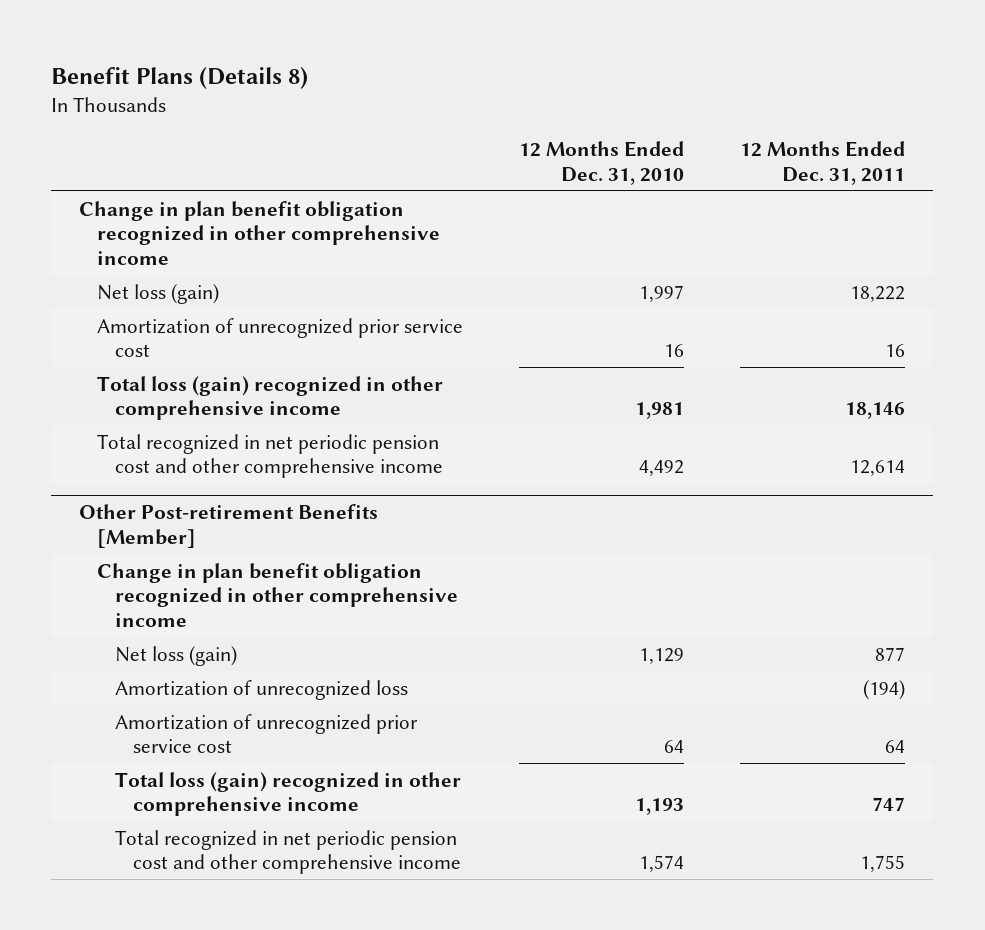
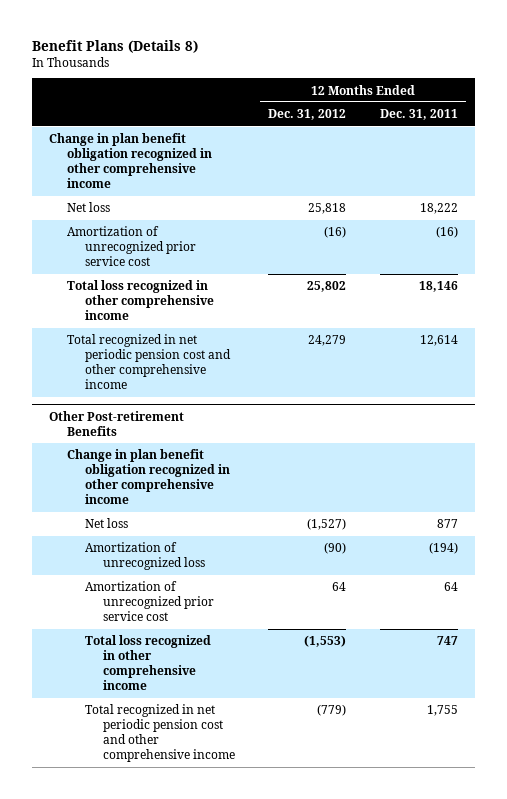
[519,141,685,185] 12 Months Ended Dec. 31, 2010 -> none
none -> [268,109,347,121] Dec. 31, 2012
[97,283,220,304] Net loss (gain) -> [66,202,110,213] Net loss
[885,344,906,358] 16 -> [435,226,458,239] (16)
[97,375,444,421] Total loss (gain) recognized in other comprehensive income -> [66,280,214,321] Total loss recognized in other comprehensive income
[79,503,379,548] Other Post-retirement Benefits [Member] -> [48,410,184,436] Other Post-retirement Benefits
[114,645,237,666] Net loss (gain) -> [84,518,128,529] Net loss
[114,771,461,817] Total loss (gain) recognized in other comprehensive income -> [84,635,211,691] Total loss recognized in other comprehensive income

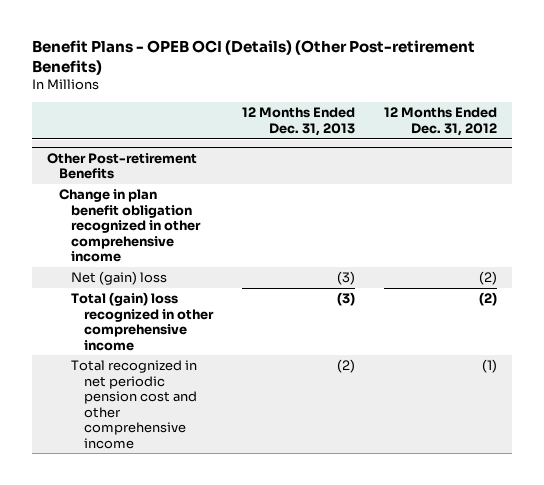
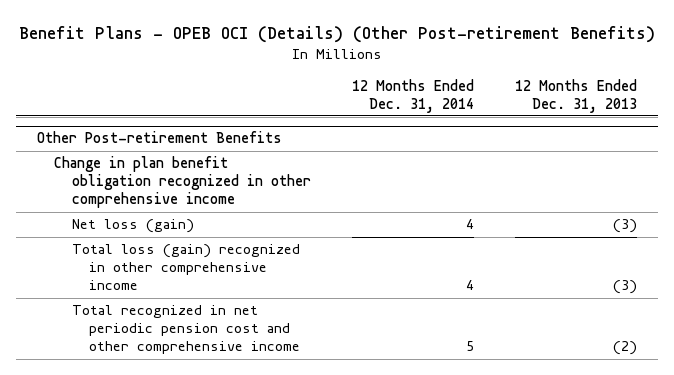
[384,107,498,136] 12 Months Ended Dec. 31, 2012 -> none
none -> [351,78,474,113] 12 Months Ended Dec. 31, 2014
[71,271,168,286] Net (gain) loss -> [71,219,194,234] Net loss (gain)
[71,292,214,351] Total (gain) loss recognized in other comprehensive income -> [71,244,300,291] Total loss (gain) recognized in other comprehensive income

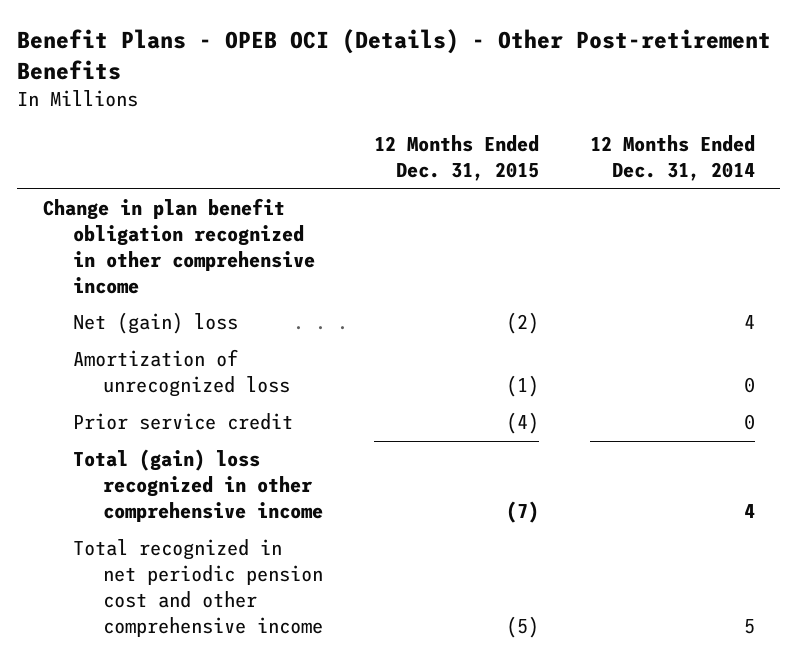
[18,25,655,43] Benefit Plans - OPEB OCI (Details) (Other Post-retirement Benefits) -> [17,29,772,81] Benefit Plans - OPEB OCI (Details) - Other Post-retirement Benefits
[514,78,637,113] 12 Months Ended Dec. 31, 2013 -> none
none -> [373,135,539,182] 12 Months Ended Dec. 31, 2015
[36,131,282,144] Other Post-retirement Benefits -> none
[71,219,194,234] Net loss (gain) -> [72,312,238,335] Net (gain) loss
none -> [72,349,290,398] Amortization of unrecognized loss
none -> [72,413,293,431] Prior service credit
[71,244,300,291] Total loss (gain) recognized in other comprehensive income -> [72,449,323,523] Total (gain) loss recognized in other comprehensive income

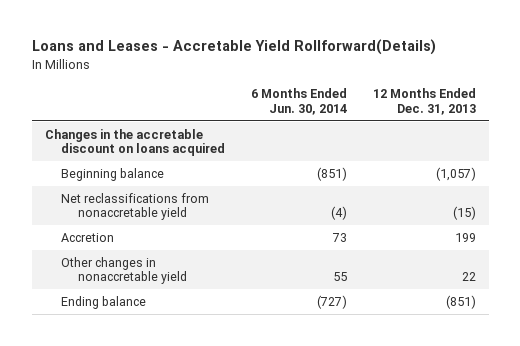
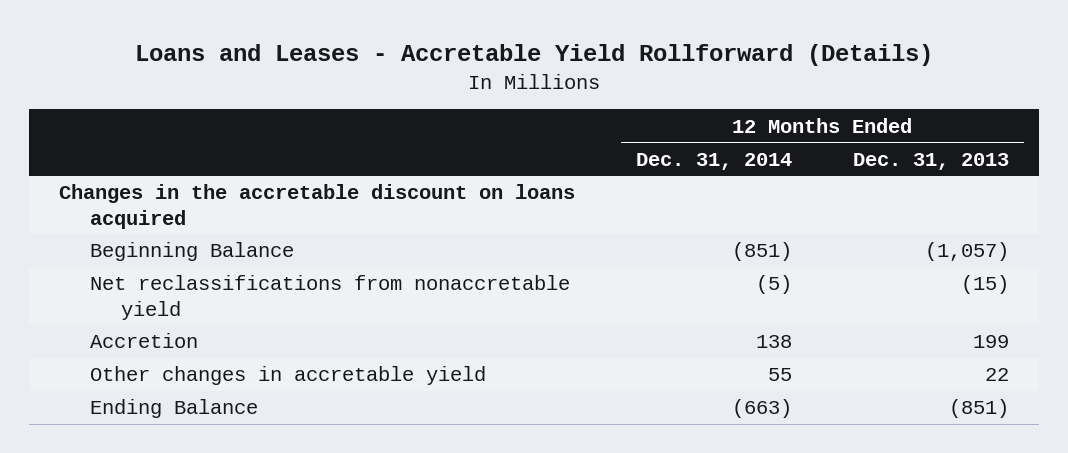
[31,39,436,56] Loans and Leases - Accretable Yield Rollforward(Details) -> [134,43,933,66] Loans and Leases - Accretable Yield Rollforward (Details)
[251,88,348,115] 6 Months Ended Jun. 30, 2014 -> none
none -> [635,152,792,170] Dec. 31, 2014
[61,167,165,181] Beginning balance -> [89,242,294,262] Beginning Balance
[61,256,188,285] Other changes in nonaccretable yield -> [89,366,486,386] Other changes in accretable yield
[61,295,147,309] Ending balance -> [89,399,258,419] Ending Balance

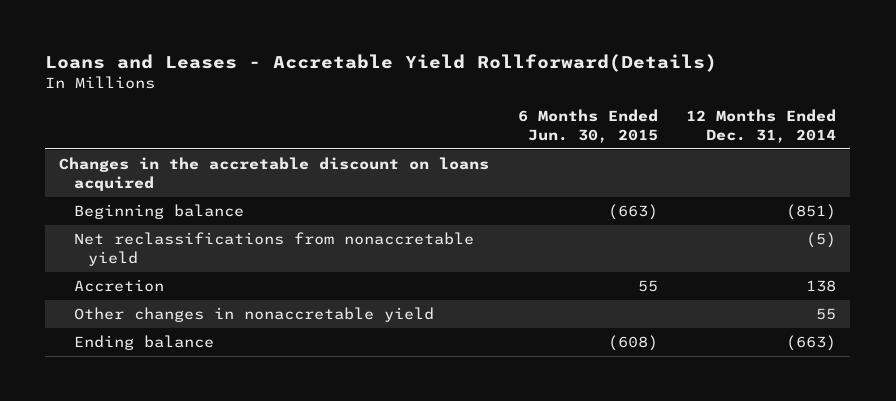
[134,43,933,66] Loans and Leases - Accretable Yield Rollforward (Details) -> [45,53,718,72] Loans and Leases - Accretable Yield Rollforward(Details)
[852,152,1009,170] Dec. 31, 2013 -> none
none -> [517,109,658,143] 6 Months Ended Jun. 30, 2015
[89,242,294,262] Beginning Balance -> [73,204,244,220] Beginning balance
[89,366,486,386] Other changes in accretable yield -> [73,307,434,323] Other changes in nonaccretable yield
[89,399,258,419] Ending Balance -> [73,335,214,351] Ending balance

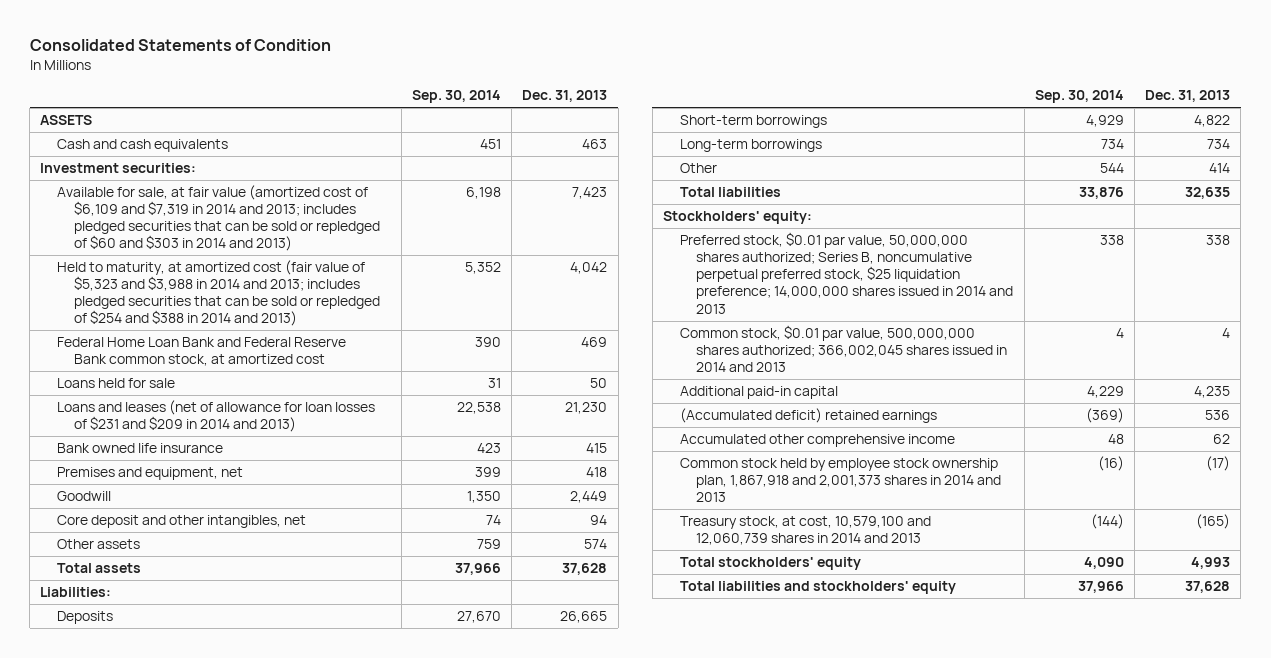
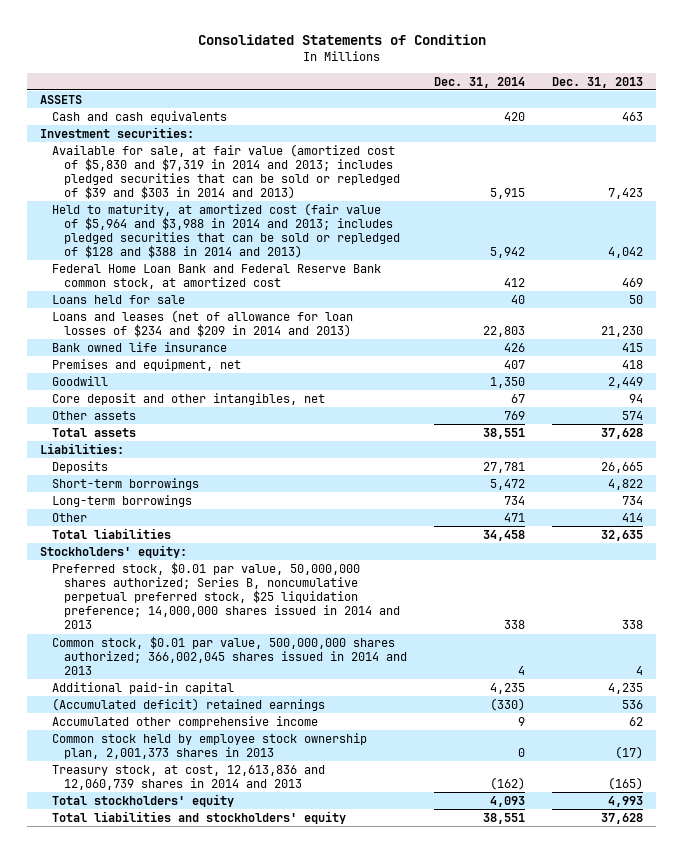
[412,90,502,104] Sep. 30, 2014 -> none
none -> [433,76,525,88] Dec. 31, 2014
[57,184,380,252] Available for sale, at fair value (amortized cost of $6,109 and $7,319 in 2014 and 2013; includes pledged securities that can be sold or repledged of $60 and $303 in 2014 and 2013) -> [52,143,400,200] Available for sale, at fair value (amortized cost of $5,830 and $7,319 in 2014 and 2013; includes pledged securities that can be sold or repledged of $39 and $303 in 2014 and 2013)
[57,259,380,327] Held to maturity, at amortized cost (fair value of $5,323 and $3,988 in 2014 and 2013; includes pledged securities that can be sold or repledged of $254 and $388 in 2014 and 2013) -> [52,202,400,259] Held to maturity, at amortized cost (fair value of $5,964 and $3,988 in 2014 and 2013; includes pledged securities that can be sold or repledged of $128 and $388 in 2014 and 2013)
[57,399,376,433] Loans and leases (net of allowance for loan losses of $231 and $209 in 2014 and 2013) -> [52,309,354,337] Loans and leases (net of allowance for loan losses of $234 and $209 in 2014 and 2013)
[679,457,1002,503] Common stock held by employee stock ownership plan, 1,867,918 and 2,001,373 shares in 2014 and 2013 -> [52,732,368,759] Common stock held by employee stock ownership plan, 2,001,373 shares in 2013
[679,515,931,546] Treasury stock, at cost, 10,579,100 and 12,060,739 shares in 2014 and 2013 -> [52,764,326,790] Treasury stock, at cost, 12,613,836 and 12,060,739 shares in 2014 and 2013

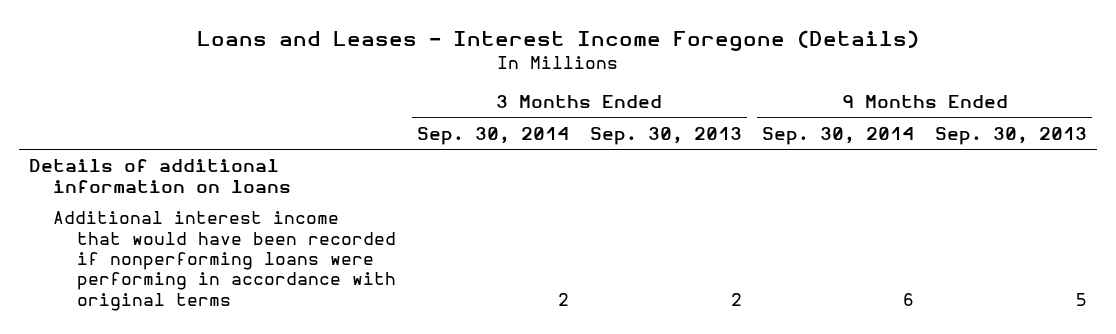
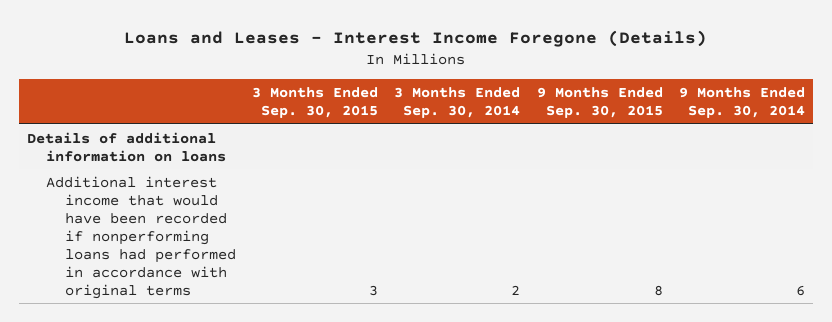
[589,126,742,145] Sep. 30, 2013 -> none
[934,126,1087,145] Sep. 30, 2013 -> none
none -> [252,86,379,118] 3 Months Ended Sep. 30, 2015
none -> [536,86,663,118] 9 Months Ended Sep. 30, 2015
[53,211,397,311] Additional interest income that would have been recorded if nonperforming loans were performing in accordance with original terms -> [46,175,237,299] Additional interest income that would have been recorded if nonperforming loans had performed in accordance with original terms

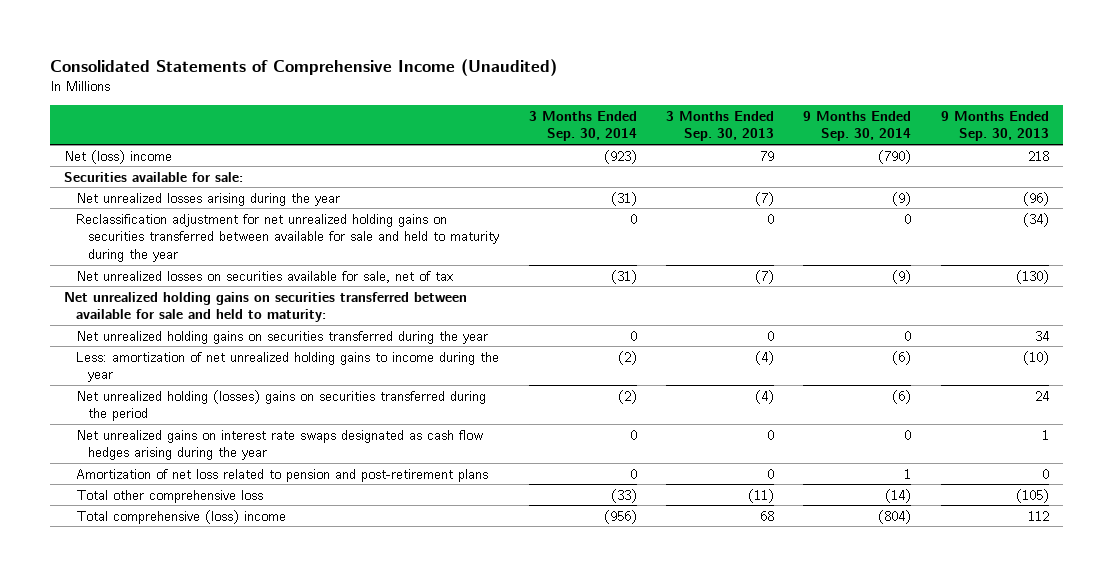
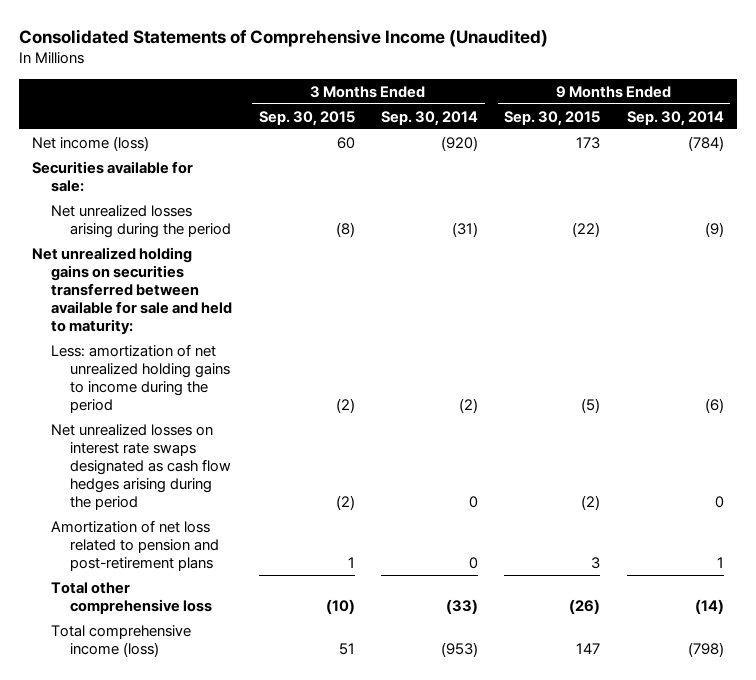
[665,110,774,142] 3 Months Ended Sep. 30, 2013 -> none
[940,110,1049,142] 9 Months Ended Sep. 30, 2013 -> none
none -> [258,110,355,126] Sep. 30, 2015
none -> [504,110,601,126] Sep. 30, 2015
[64,149,173,164] Net (loss) income -> [32,136,150,152] Net income (loss)
[603,149,637,164] (923) -> [440,136,478,152] (920)
[878,149,912,164] (790) -> [687,136,724,152] (784)
[76,213,499,262] Reclassification adjustment for net unrealized holding gains on securities transferred between available for sale and held to maturity during the year -> none
[76,270,454,283] Net unrealized losses on securities available for sale, net of tax -> none
[76,192,341,206] Net unrealized losses arising during the year -> [51,205,231,238] Net unrealized losses arising during the period
[76,330,489,344] Net unrealized holding gains on securities transferred during the year -> none
[76,389,487,422] Net unrealized holding (losses) gains on securities transferred during the period -> none
[76,351,500,383] Less: amortization of net unrealized holding gains to income during the year -> [51,344,230,413] Less: amortization of net unrealized holding gains to income during the period
[76,429,484,461] Net unrealized gains on interest rate swaps designated as cash flow hedges arising during the year -> [51,424,231,510] Net unrealized losses on interest rate swaps designated as cash flow hedges arising during the period
[76,509,287,524] Total comprehensive (loss) income -> [51,625,192,657] Total comprehensive income (loss)
[603,509,637,524] (956) -> [440,641,478,657] (953)
[878,509,912,524] (804) -> [687,641,724,657] (798)

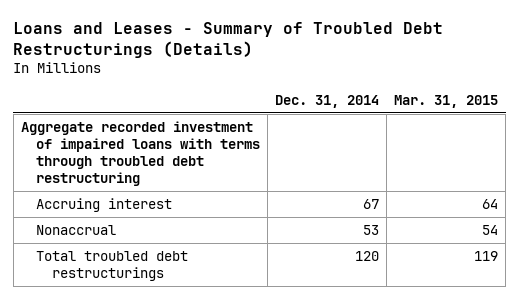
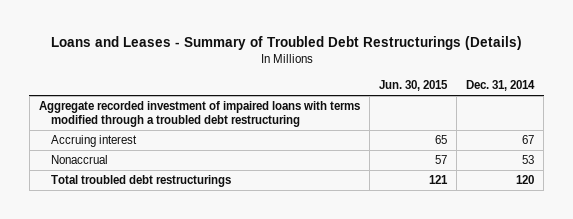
[394,94,499,108] Mar. 31, 2015 -> none
none -> [379,79,449,91] Jun. 30, 2015
[20,121,261,186] Aggregate recorded investment of impaired loans with terms through troubled debt restructuring -> [39,101,361,128] Aggregate recorded investment of impaired loans with terms modified through a troubled debt restructuring

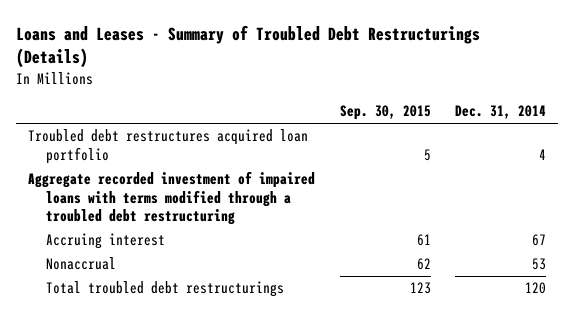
[379,79,449,91] Jun. 30, 2015 -> none
none -> [339,105,431,121] Sep. 30, 2015
none -> [28,129,309,164] Troubled debt restructures acquired loan portfolio

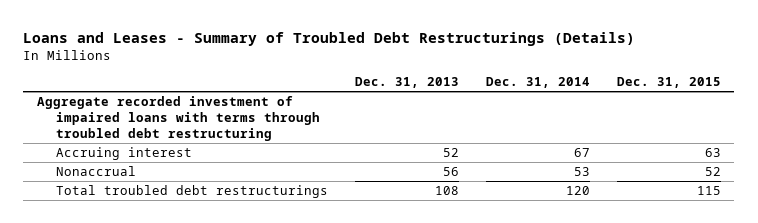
[339,105,431,121] Sep. 30, 2015 -> none
none -> [354,77,459,89] Dec. 31, 2013
none -> [616,77,721,89] Dec. 31, 2015
[28,129,309,164] Troubled debt restructures acquired loan portfolio -> none
[28,171,316,226] Aggregate recorded investment of impaired loans with terms modified through a troubled debt restructuring -> [36,95,320,141] Aggregate recorded investment of impaired loans with terms through troubled debt restructuring

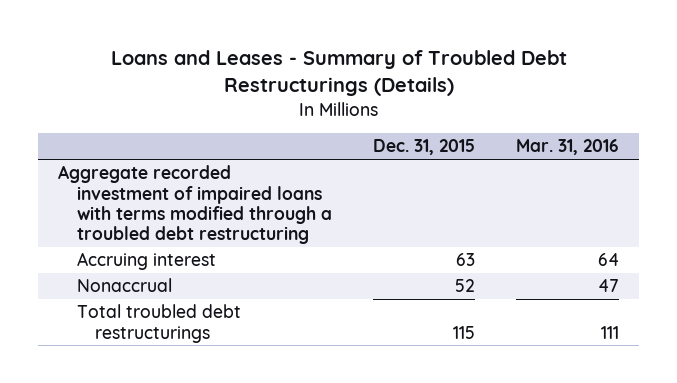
[354,77,459,89] Dec. 31, 2013 -> none
[485,77,590,89] Dec. 31, 2014 -> none
none -> [515,139,619,156] Mar. 31, 2016
[36,95,320,141] Aggregate recorded investment of impaired loans with terms through troubled debt restructuring -> [58,165,332,245] Aggregate recorded investment of impaired loans with terms modified through a troubled debt restructuring

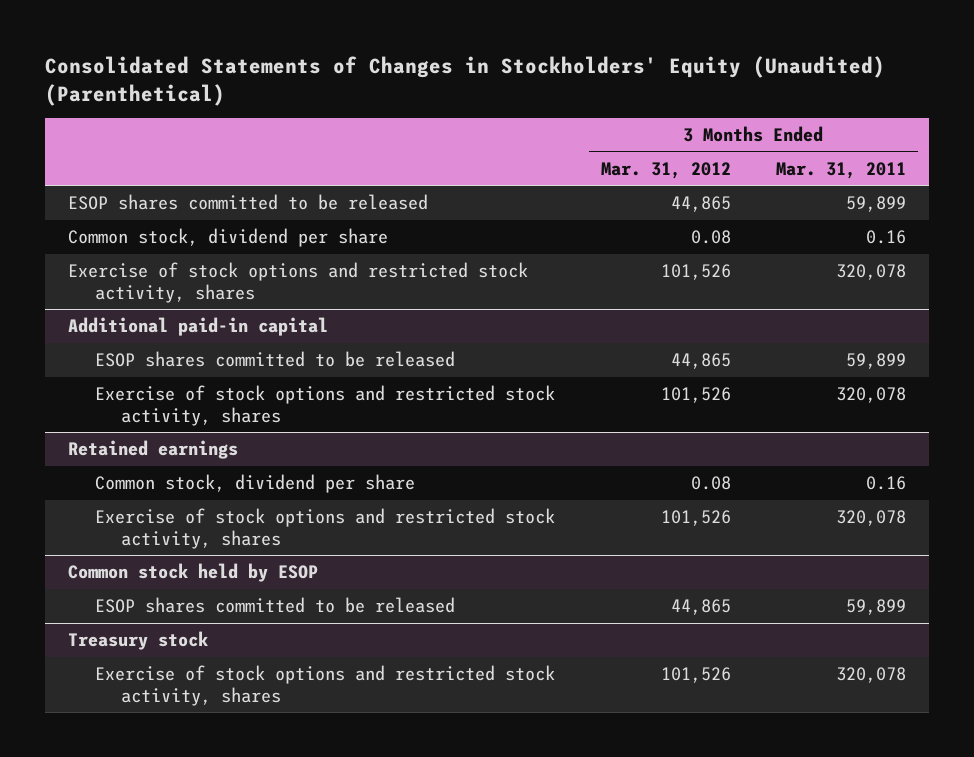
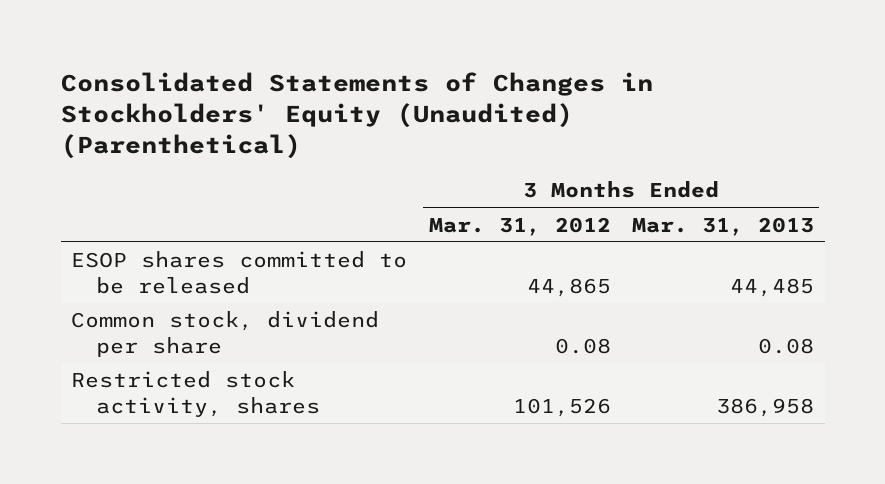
[776,161,907,179] Mar. 31, 2011 -> none
none -> [632,216,815,236] Mar. 31, 2013
[68,317,329,337] Additional paid-in capital -> none
[94,351,455,368] ESOP shares committed to be released -> none
[94,385,555,426] Exercise of stock options and restricted stock activity, shares -> none
[68,440,239,460] Retained earnings -> none
[94,474,415,494] Common stock, dividend per share -> none
[94,508,555,549] Exercise of stock options and restricted stock activity, shares -> none
[68,563,319,583] Common stock held by ESOP -> none
[94,597,455,614] ESOP shares committed to be released -> none
[68,631,209,651] Treasury stock -> none
[94,665,555,706] Exercise of stock options and restricted stock activity, shares -> none
[68,262,529,303] Exercise of stock options and restricted stock activity, shares -> [71,371,321,417] Restricted stock activity, shares

